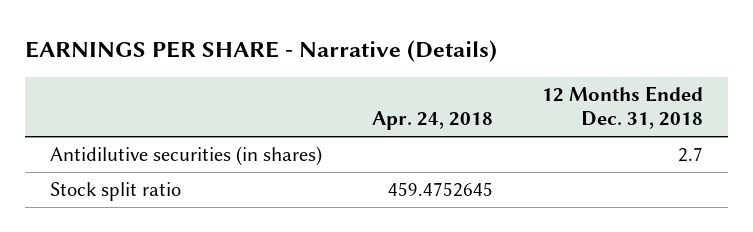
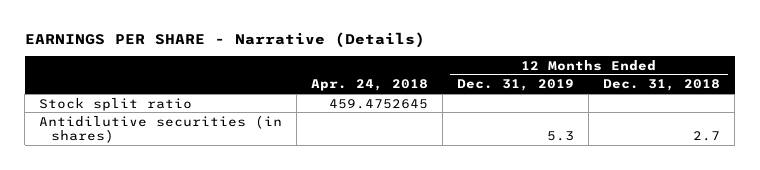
none -> [457,79,575,92] Dec. 31, 2019
[49,145,322,166] Antidilutive securities (in shares) -> [39,114,283,144] Antidilutive securities (in shares)

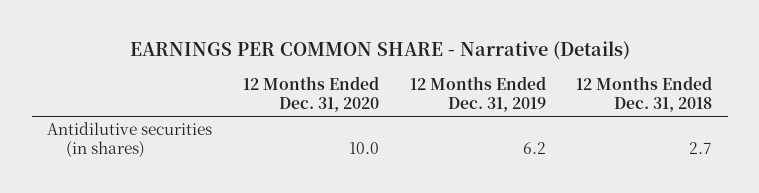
[24,31,425,48] EARNINGS PER SHARE - Narrative (Details) -> [129,41,630,61] EARNINGS PER COMMON SHARE - Narrative (Details)
[311,79,429,92] Apr. 24, 2018 -> none
none -> [242,76,379,113] 12 Months Ended Dec. 31, 2020
[39,97,193,111] Stock split ratio -> none
[547,131,575,142] 5.3 -> [522,142,546,155] 6.2

